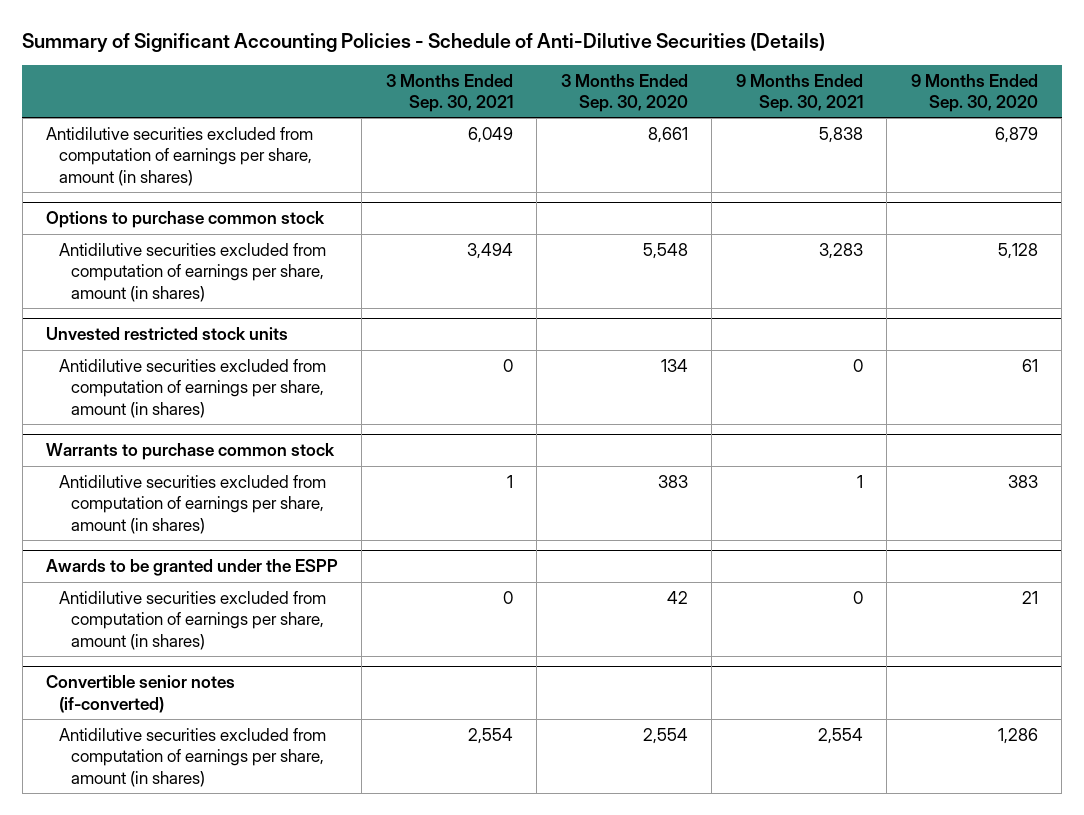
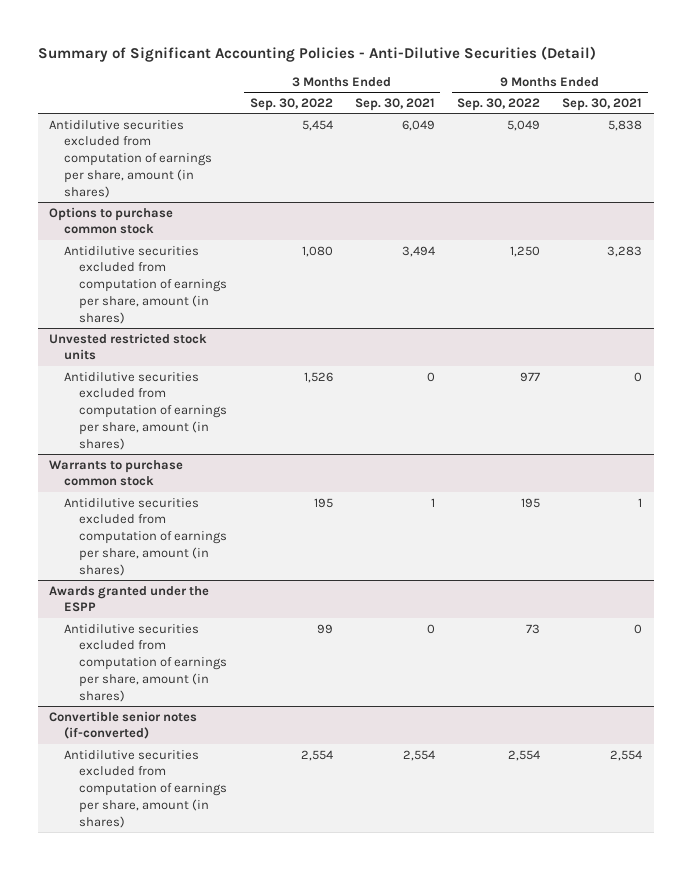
[22,33,826,53] Summary of Significant Accounting Policies - Schedule of Anti-Dilutive Securities (Details) -> [38,46,597,63] Summary of Significant Accounting Policies - Anti-Dilutive Securities (Detail)
[560,73,688,113] 3 Months Ended Sep. 30, 2020 -> none
[910,73,1038,113] 9 Months Ended Sep. 30, 2020 -> none
none -> [249,97,333,111] Sep. 30, 2022
none -> [457,97,541,111] Sep. 30, 2022
[46,559,339,577] Awards to be granted under the ESPP -> [49,585,210,613] Awards granted under the ESPP

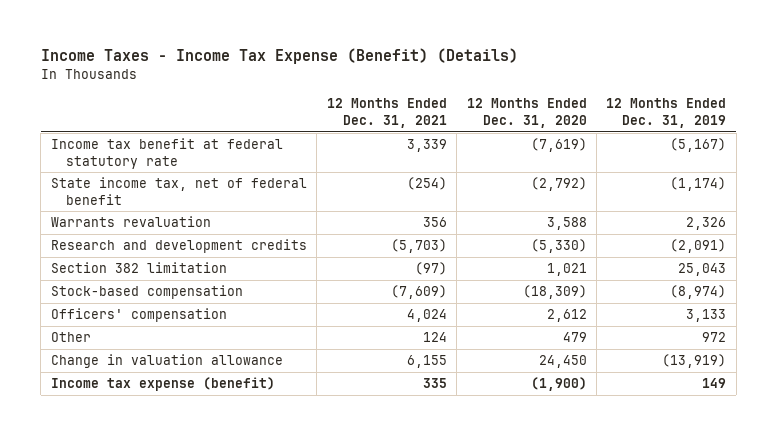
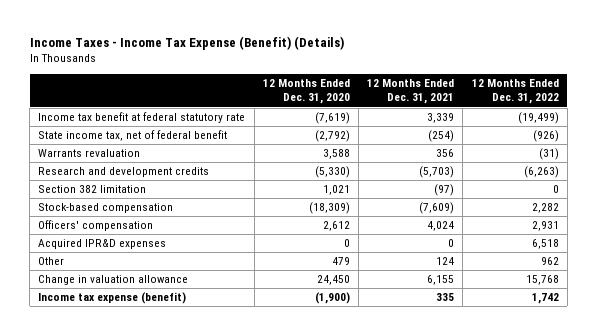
[606,98,727,128] 12 Months Ended Dec. 31, 2019 -> none
none -> [471,78,559,105] 12 Months Ended Dec. 31, 2022
none -> [38,239,167,250] Acquired IPR&D expenses

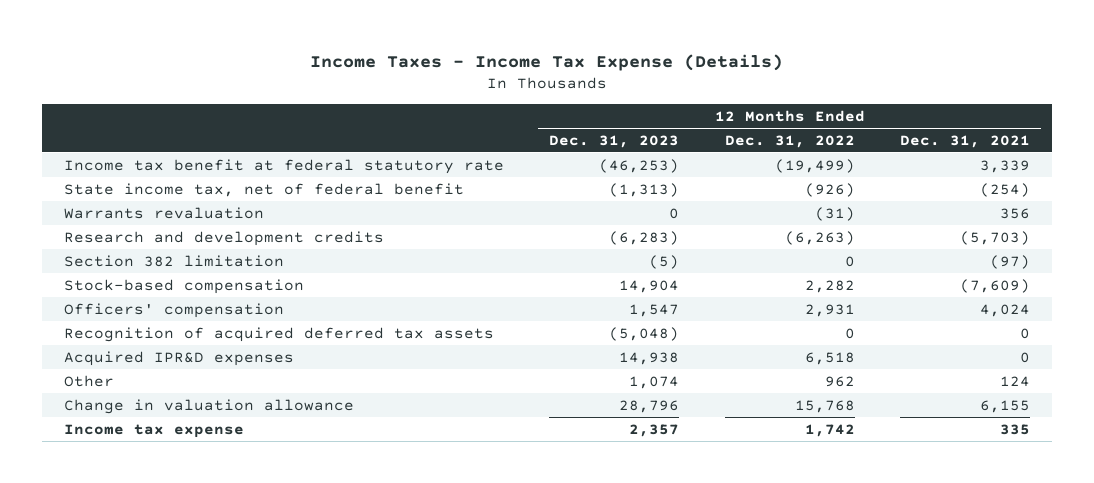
[29,36,344,51] Income Taxes - Income Tax Expense (Benefit) (Details) -> [310,53,784,71] Income Taxes - Income Tax Expense (Details)
[262,78,350,105] 12 Months Ended Dec. 31, 2020 -> none
none -> [549,134,680,148] Dec. 31, 2023
none -> [64,326,495,342] Recognition of acquired deferred tax assets
[38,292,187,305] Income tax expense (benefit) -> [64,423,245,438] Income tax expense

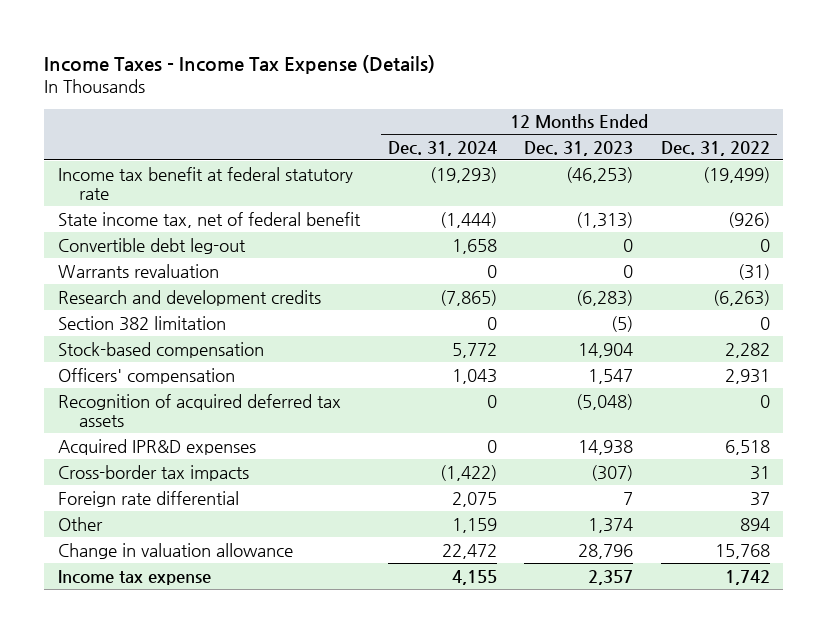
[899,134,1030,148] Dec. 31, 2021 -> none
none -> [387,140,497,156] Dec. 31, 2024
none -> [58,237,247,254] Convertible debt leg-out
none -> [58,464,250,481] Cross-border tax impacts
none -> [58,490,240,507] Foreign rate differential
[629,375,680,389] 1,074 -> [588,517,634,533] 1,374
[824,375,855,387] 962 -> [739,517,770,531] 894

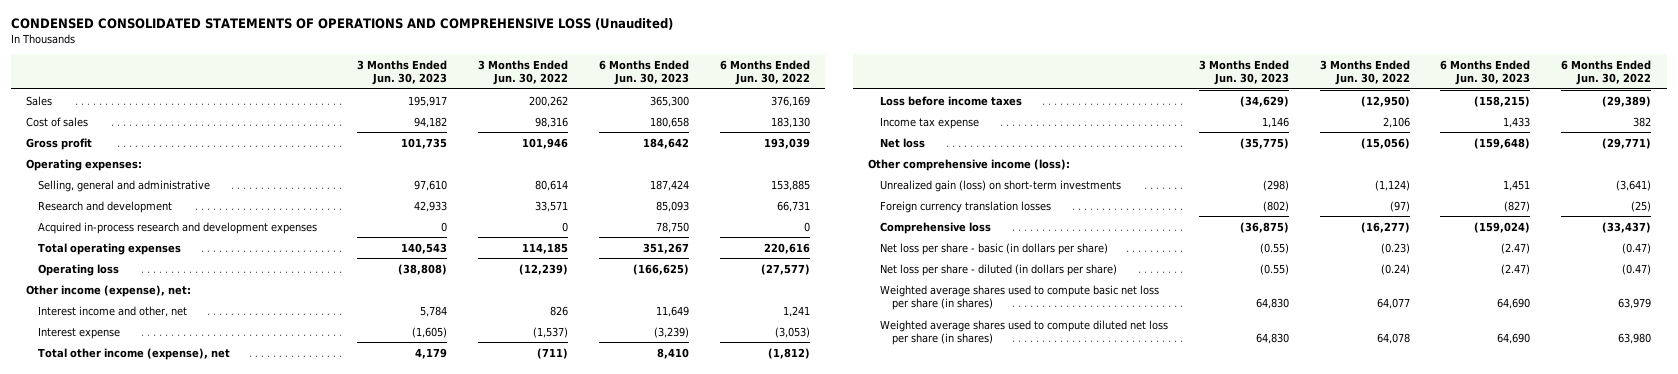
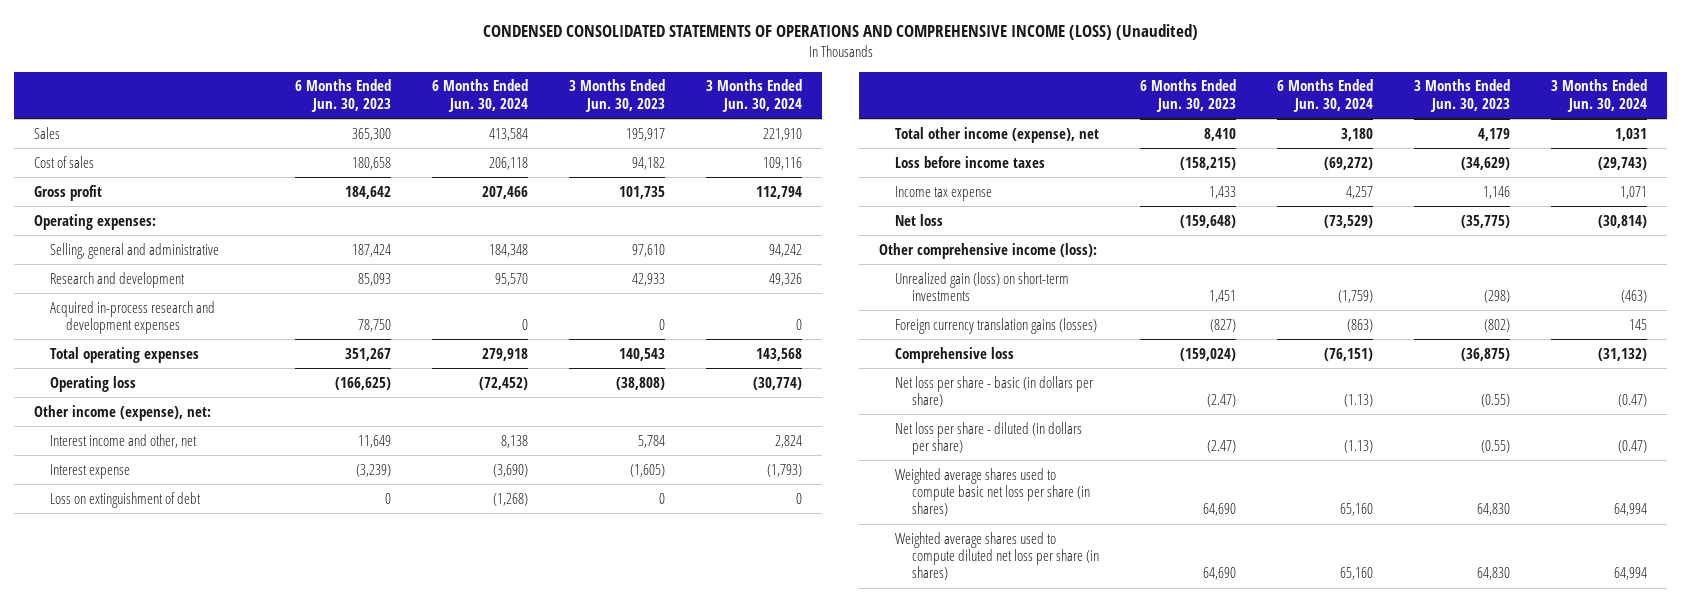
[11,18,674,31] CONDENSED CONSOLIDATED STATEMENTS OF OPERATIONS AND COMPREHENSIVE LOSS (Unaudited) -> [482,23,1198,40] CONDENSED CONSOLIDATED STATEMENTS OF OPERATIONS AND COMPREHENSIVE INCOME (LOSS) (Unaudited)
[478,59,569,86] 3 Months Ended Jun. 30, 2022 -> none
[719,59,810,86] 6 Months Ended Jun. 30, 2022 -> none
none -> [432,79,529,112] 6 Months Ended Jun. 30, 2024
none -> [705,79,802,112] 3 Months Ended Jun. 30, 2024
none -> [50,491,202,508] Loss on extinguishment of debt
[879,200,1051,213] Foreign currency translation losses -> [895,317,1098,334] Foreign currency translation gains (losses)

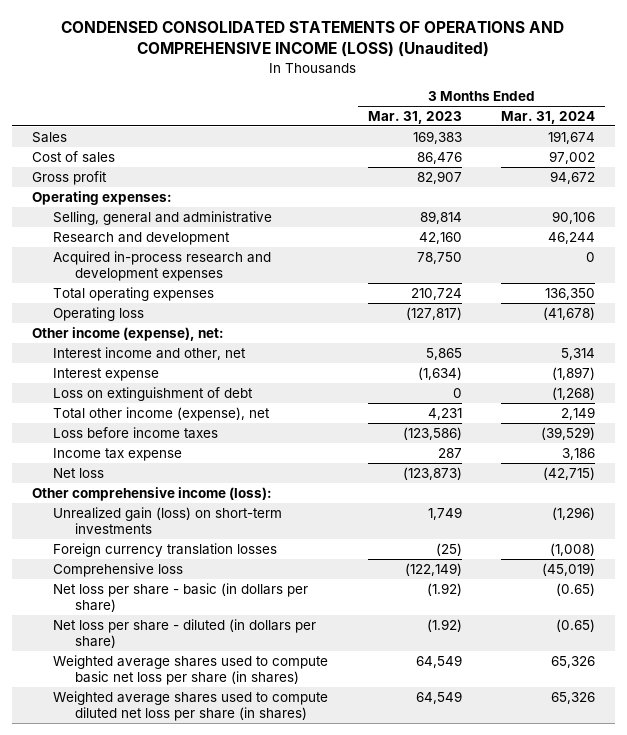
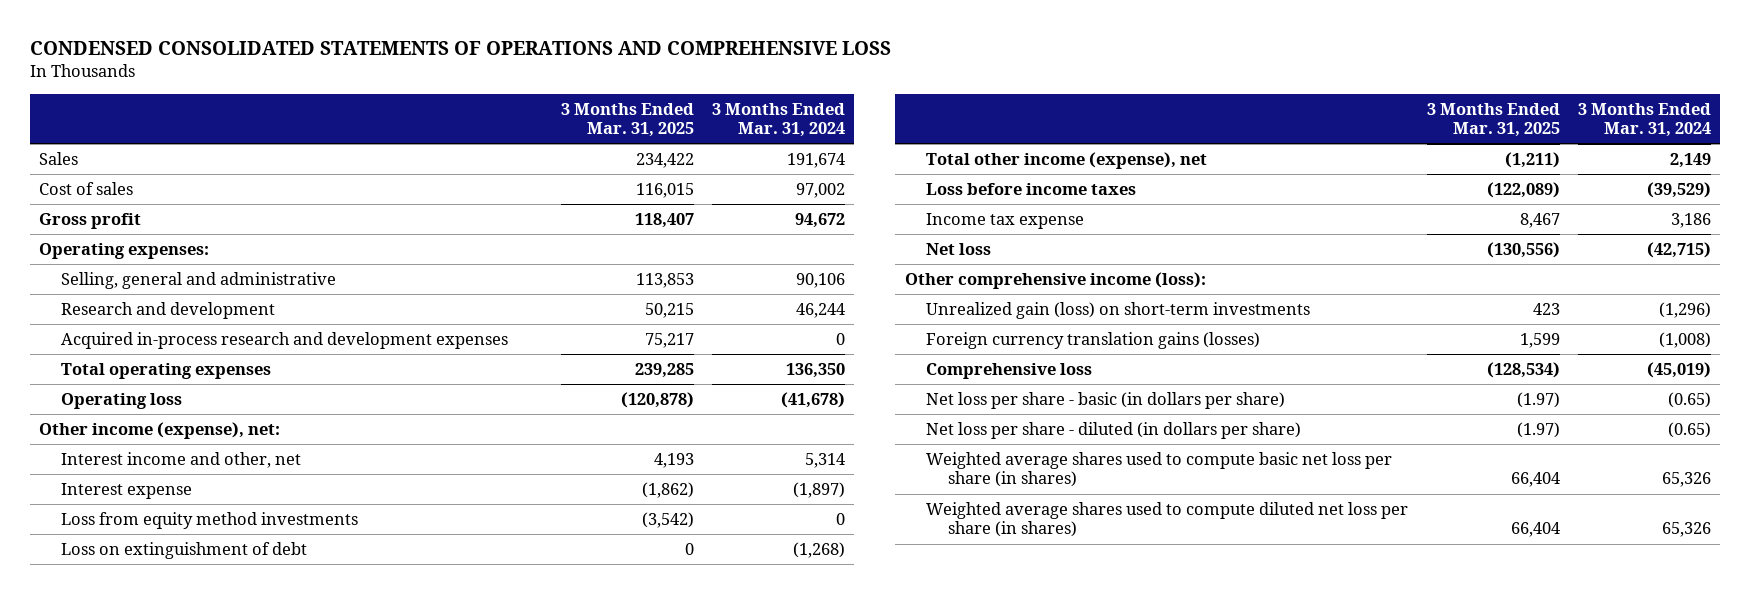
[61,21,565,58] CONDENSED CONSOLIDATED STATEMENTS OF OPERATIONS AND COMPREHENSIVE INCOME (LOSS) (Unaudited) -> [29,41,891,56] CONDENSED CONSOLIDATED STATEMENTS OF OPERATIONS AND COMPREHENSIVE LOSS
[367,110,462,124] Mar. 31, 2023 -> none
none -> [561,102,695,138] 3 Months Ended Mar. 31, 2025
none -> [60,511,358,529] Loss from equity method investments
[53,542,278,557] Foreign currency translation losses -> [926,331,1261,349] Foreign currency translation gains (losses)

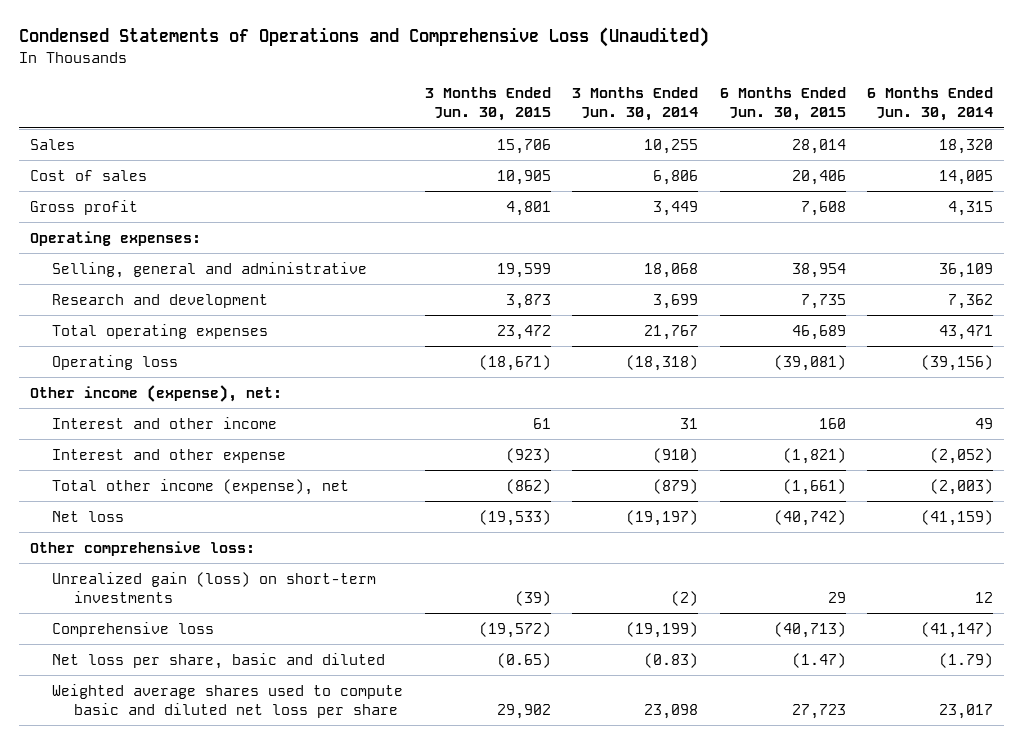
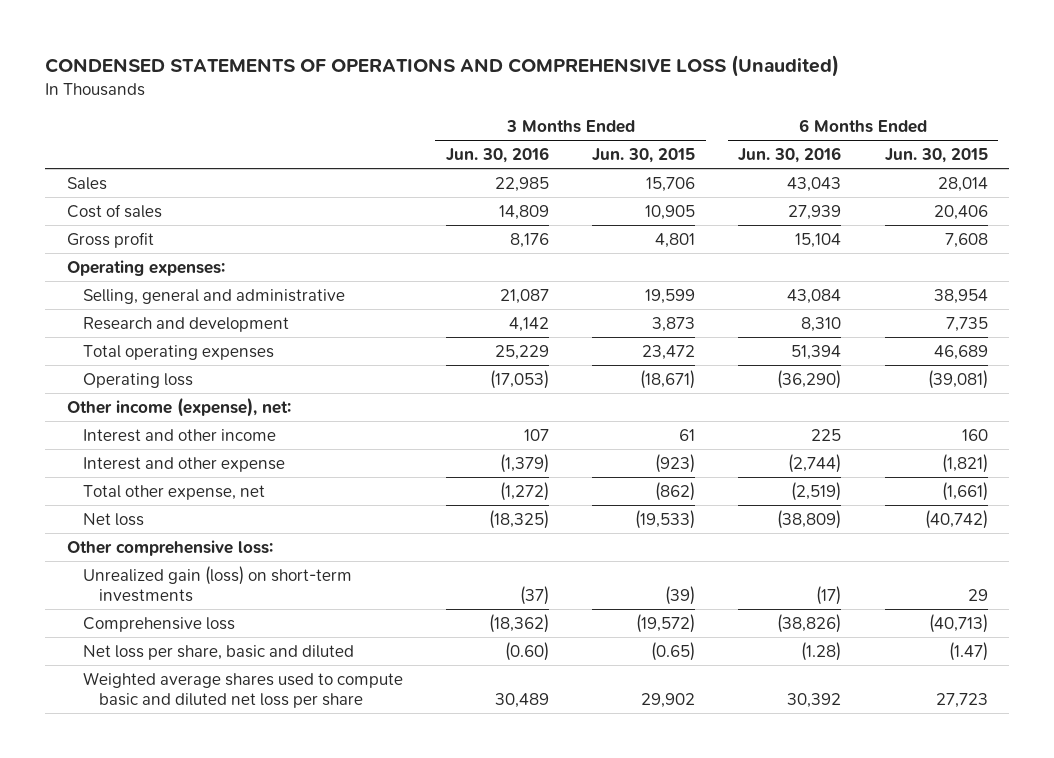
[19,27,710,48] Condensed Statements of Operations and Comprehensive Loss (Unaudited) -> [45,54,840,77] CONDENSED STATEMENTS OF OPERATIONS AND COMPREHENSIVE LOSS (Unaudited)
[572,87,699,122] 3 Months Ended Jun. 30, 2014 -> none
[867,87,994,122] 6 Months Ended Jun. 30, 2014 -> none
none -> [446,147,550,164] Jun. 30, 2016
none -> [738,147,842,164] Jun. 30, 2016
[52,478,350,495] Total other income (expense), net -> [82,484,265,500] Total other expense, net

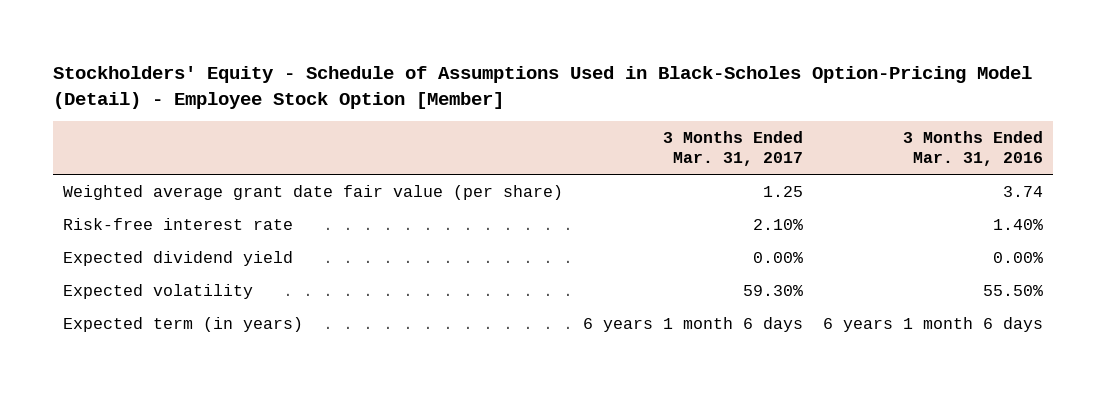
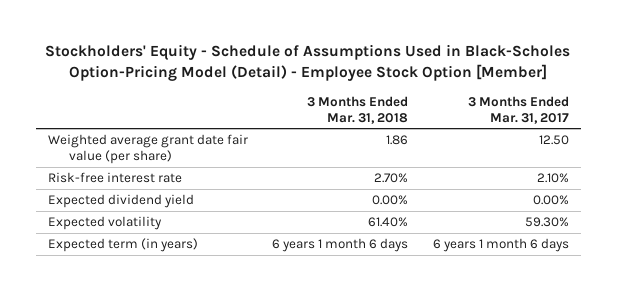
[902,131,1043,167] 3 Months Ended Mar. 31, 2016 -> none
none -> [307,95,409,124] 3 Months Ended Mar. 31, 2018
[762,185,803,197] 1.25 -> [539,135,570,146] 12.50

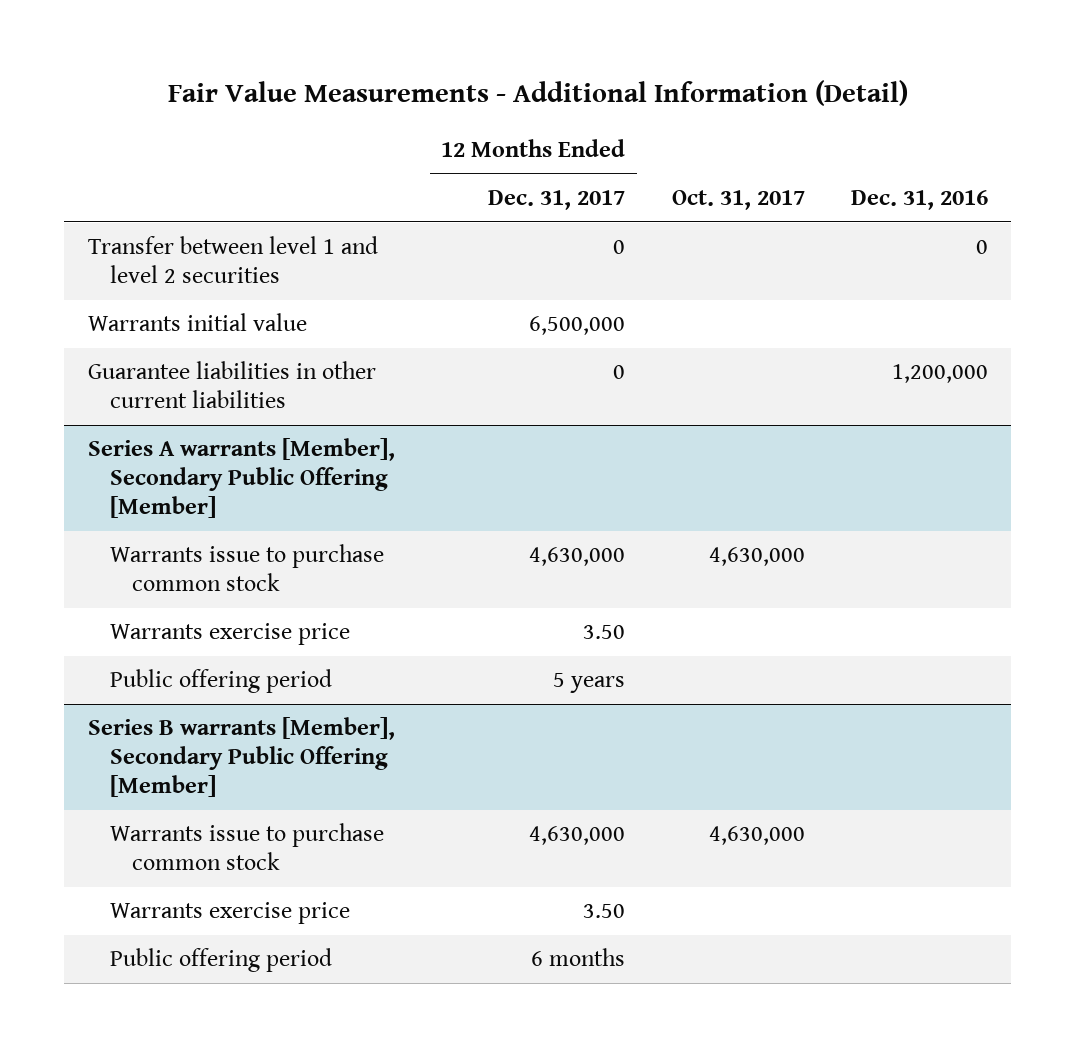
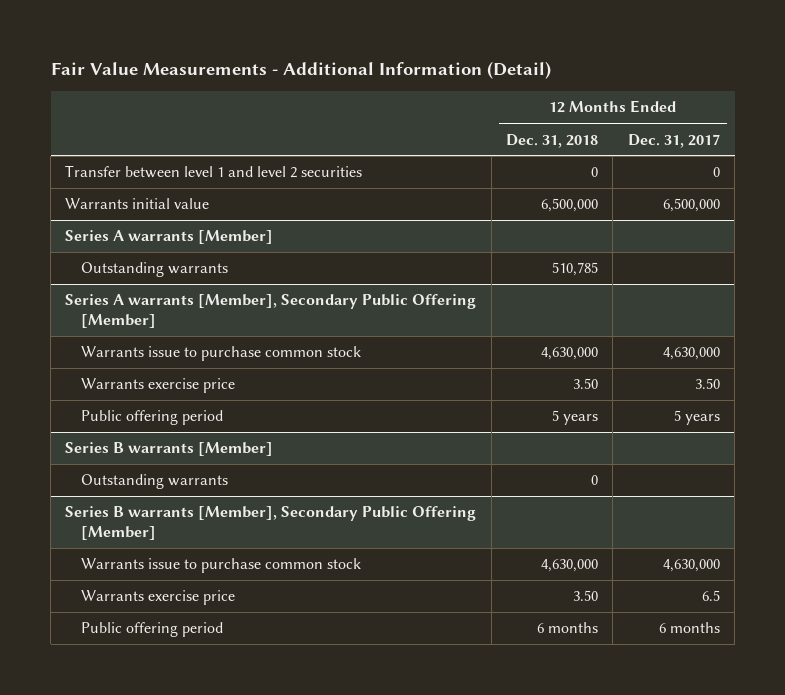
[671,190,805,211] Oct. 31, 2017 -> none
[851,190,989,211] Dec. 31, 2016 -> none
none -> [506,133,599,148] Dec. 31, 2018
[87,361,376,409] Guarantee liabilities in other current liabilities -> none
none -> [65,230,274,245] Series A warrants [Member]
none -> [80,262,228,278] Outstanding warrants
none -> [65,442,274,457] Series B warrants [Member]
none -> [80,474,228,490] Outstanding warrants
[583,904,626,919] 3.50 -> [701,590,720,602] 6.5

